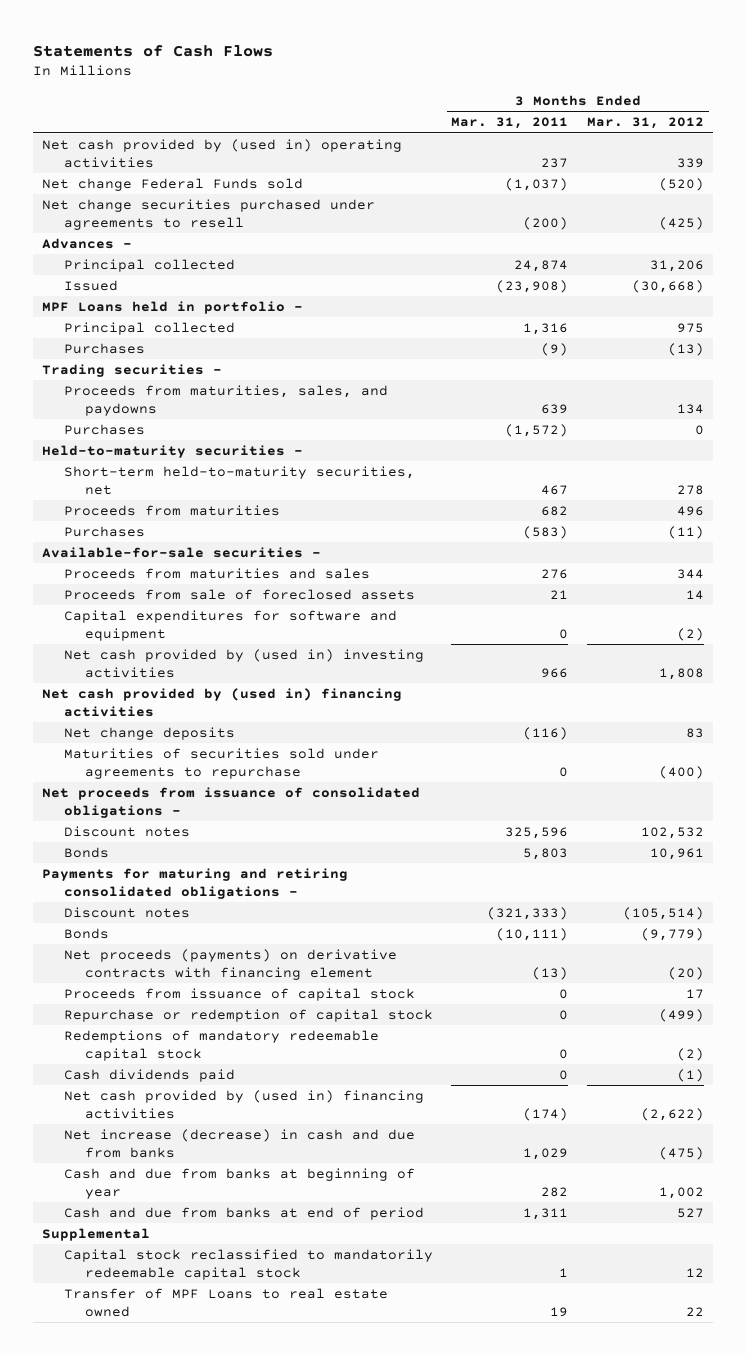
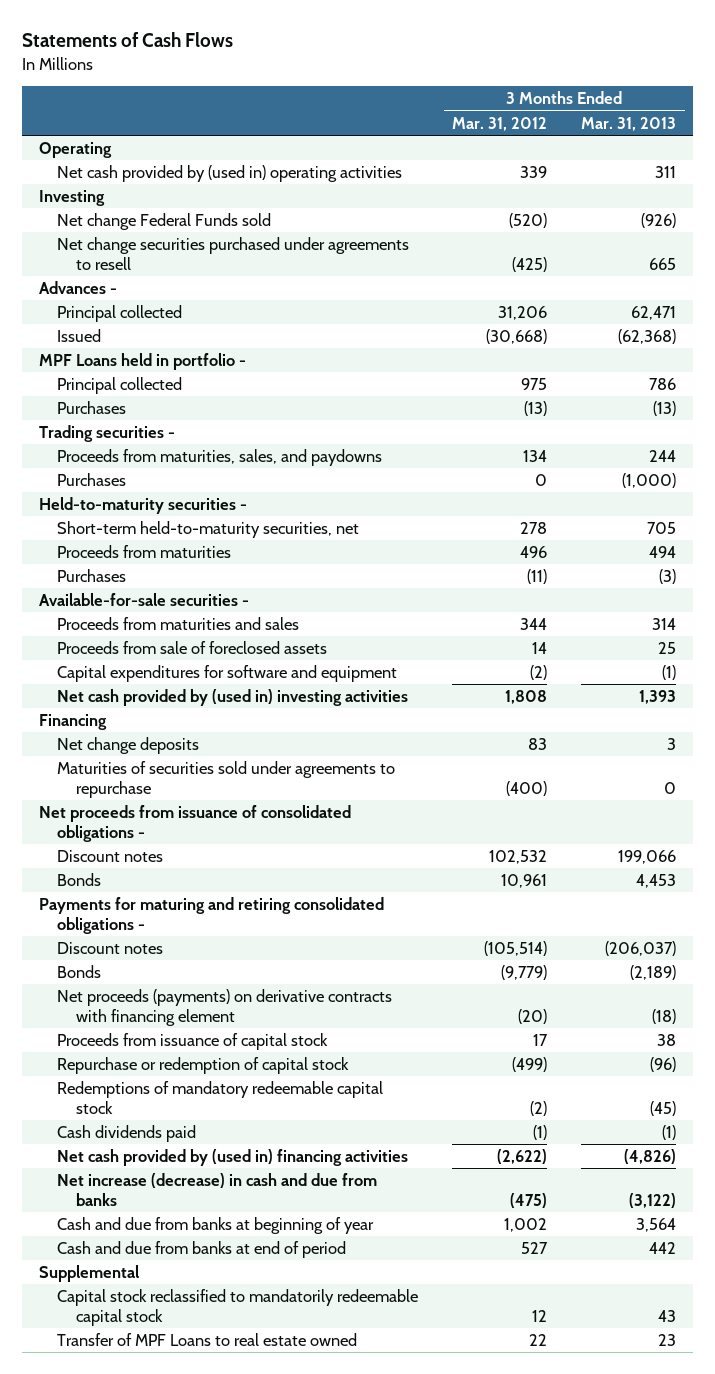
[451,117,569,130] Mar. 31, 2011 -> none
none -> [581,116,677,131] Mar. 31, 2013
none -> [38,142,112,159] Operating
none -> [38,190,105,207] Investing
[42,688,403,717] Net cash provided by (used in) financing activities -> [38,714,107,731] Financing

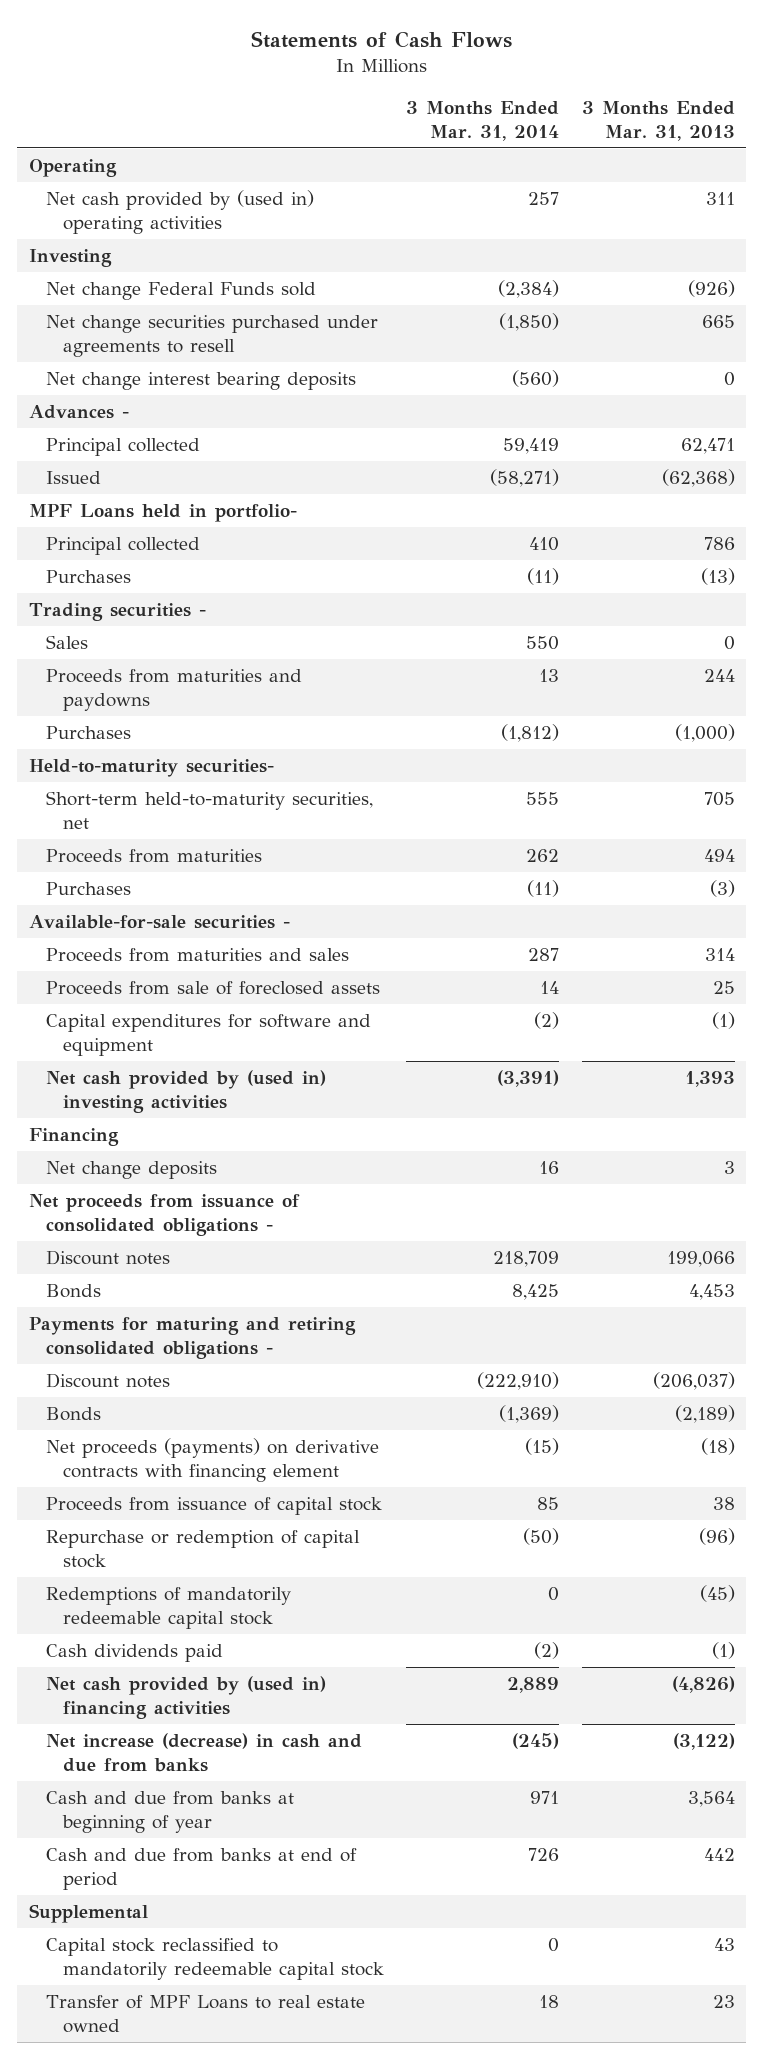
[452,116,548,131] Mar. 31, 2012 -> none
none -> [406,100,560,141] 3 Months Ended Mar. 31, 2014
none -> [45,371,356,390] Net change interest bearing deposits
[38,353,246,371] MPF Loans held in portfolio - -> [28,503,297,522] MPF Loans held in portfolio-
none -> [45,634,88,649] Sales
[57,449,383,467] Proceeds from maturities, sales, and paydowns -> [45,668,302,711] Proceeds from maturities and paydowns
[38,497,247,515] Held-to-maturity securities - -> [28,758,274,777] Held-to-maturity securities-
[57,761,396,798] Maturities of securities sold under agreements to repurchase -> none
[57,1081,384,1114] Redemptions of mandatory redeemable capital stock -> [45,1586,291,1629] Redemptions of mandatorily redeemable capital stock

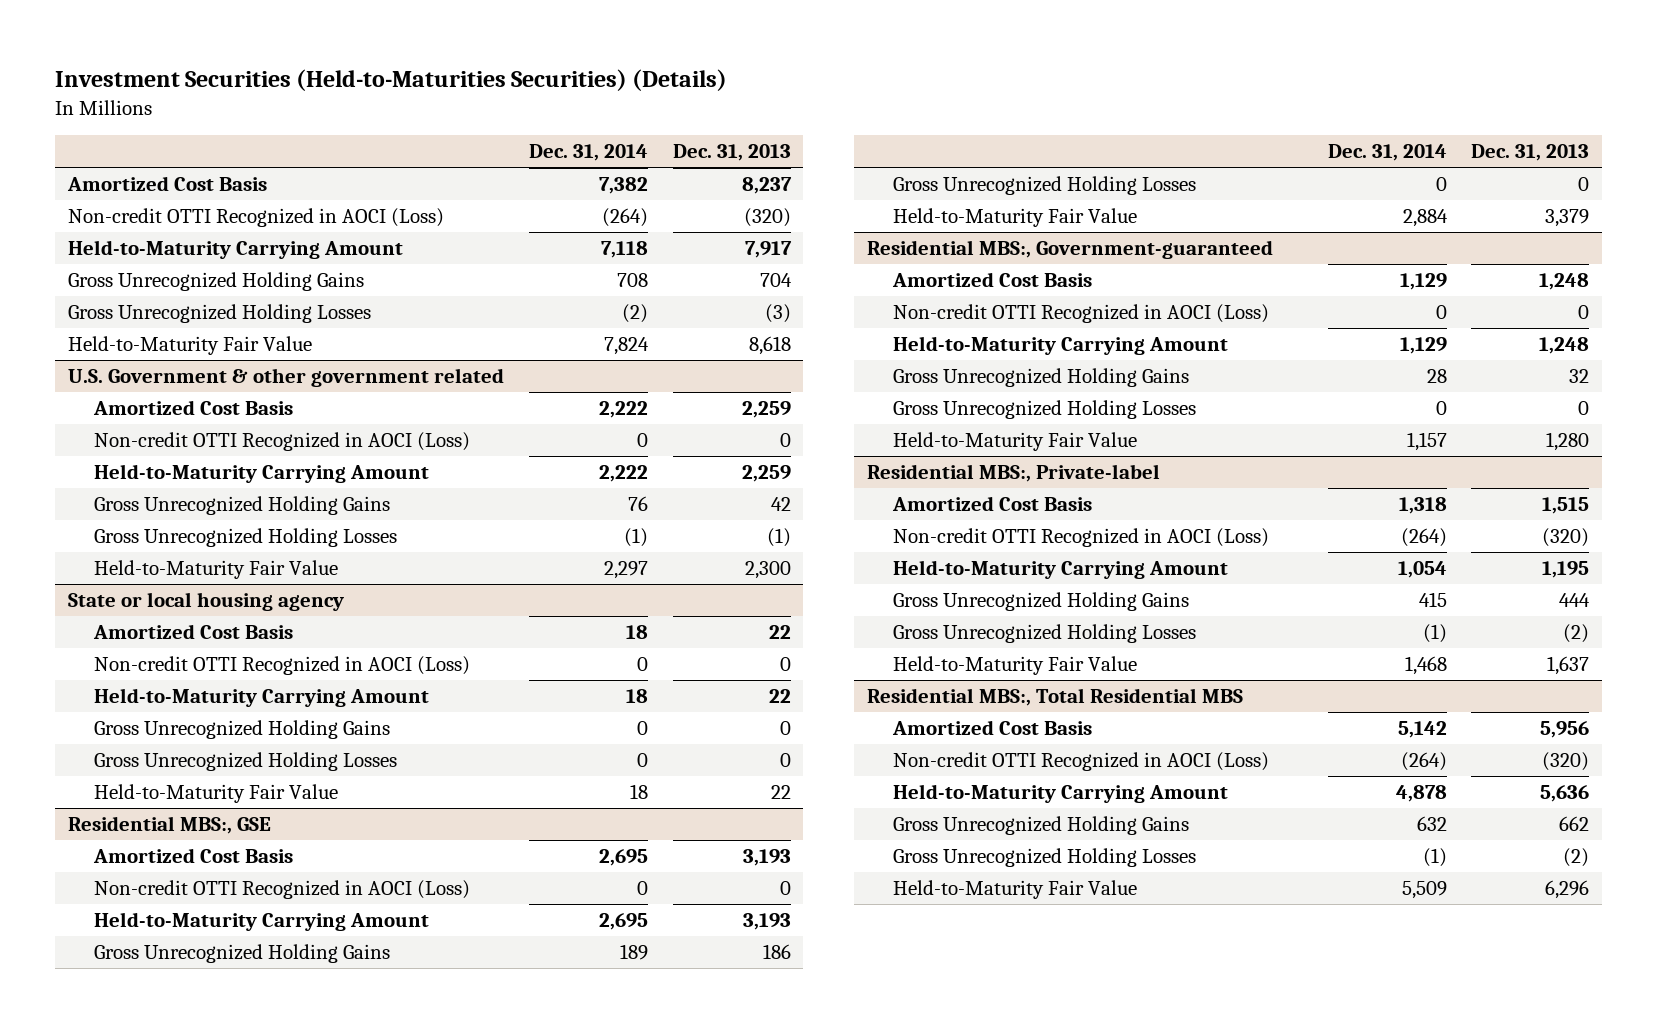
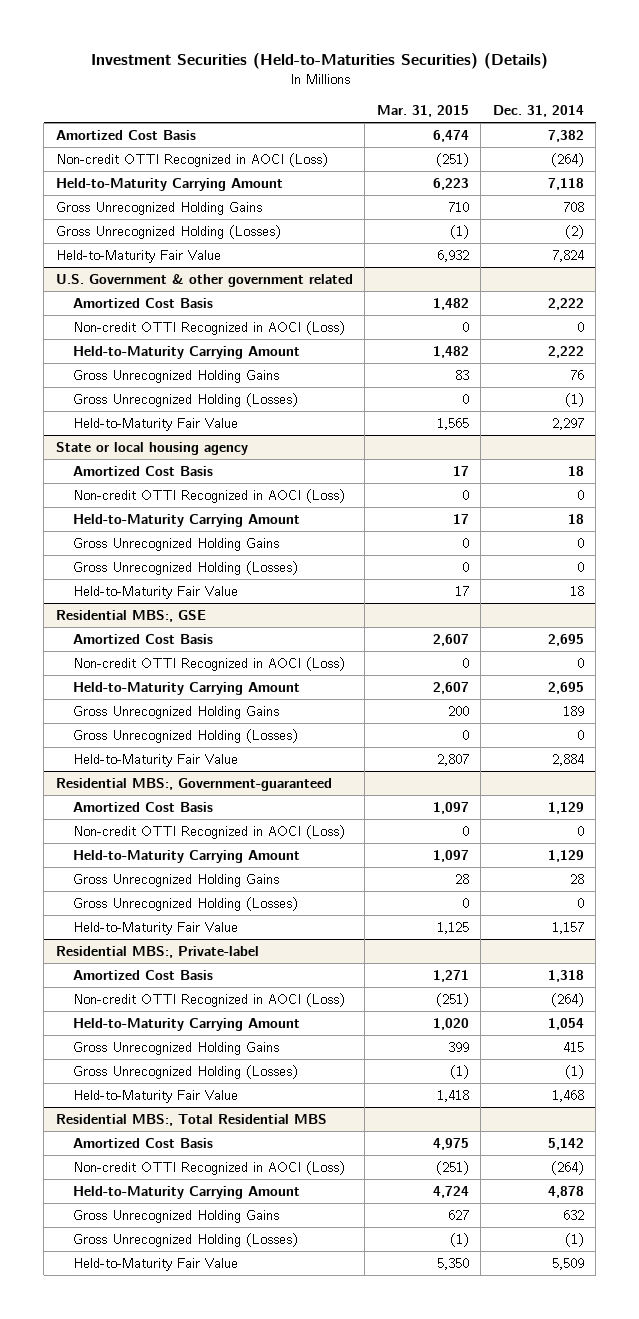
[672,143,791,161] Dec. 31, 2013 -> none
none -> [376,105,469,118] Mar. 31, 2015
[67,303,371,323] Gross Unrecognized Holding Losses -> [55,224,281,239] Gross Unrecognized Holding (Losses)
[94,527,398,547] Gross Unrecognized Holding Losses -> [73,392,299,407] Gross Unrecognized Holding (Losses)
[94,751,398,771] Gross Unrecognized Holding Losses -> [73,560,299,575] Gross Unrecognized Holding (Losses)
[892,175,1196,195] Gross Unrecognized Holding Losses -> [73,728,299,743] Gross Unrecognized Holding (Losses)
[892,399,1196,419] Gross Unrecognized Holding Losses -> [73,896,299,911] Gross Unrecognized Holding (Losses)
[892,623,1196,643] Gross Unrecognized Holding Losses -> [73,1064,299,1079] Gross Unrecognized Holding (Losses)
[892,847,1196,867] Gross Unrecognized Holding Losses -> [73,1232,299,1247] Gross Unrecognized Holding (Losses)

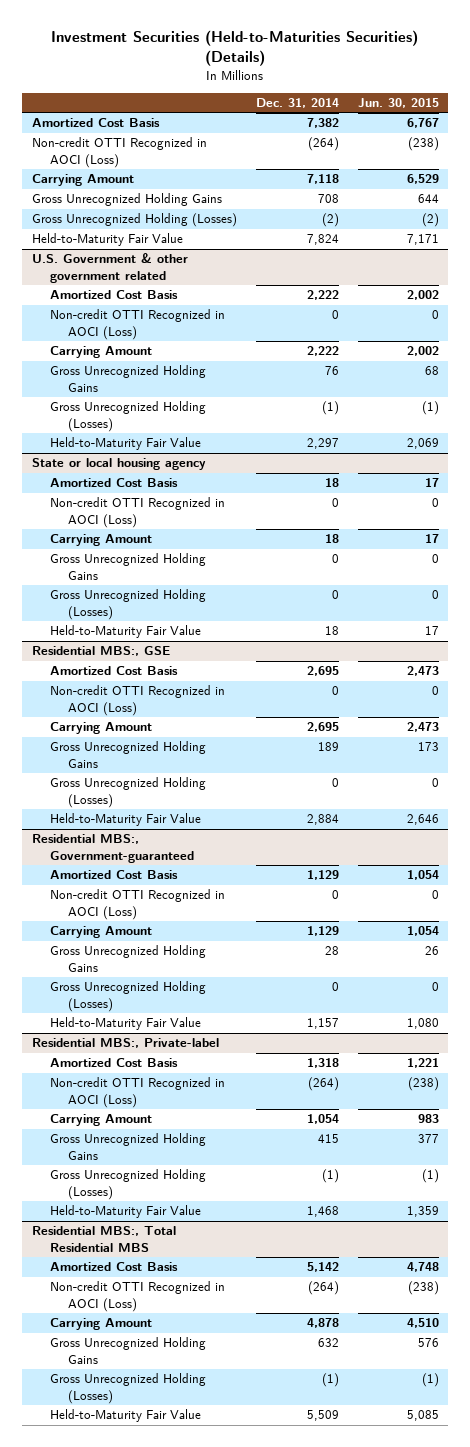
[376,105,469,118] Mar. 31, 2015 -> none
none -> [357,98,439,109] Jun. 30, 2015
[55,177,283,191] Held-to-Maturity Carrying Amount -> [31,174,134,187] Carrying Amount
[73,345,301,359] Held-to-Maturity Carrying Amount -> [49,346,152,359] Carrying Amount
[73,513,301,527] Held-to-Maturity Carrying Amount -> [49,534,152,547] Carrying Amount
[73,681,301,695] Held-to-Maturity Carrying Amount -> [49,722,152,735] Carrying Amount
[73,849,301,863] Held-to-Maturity Carrying Amount -> [49,926,152,939] Carrying Amount
[73,1017,301,1031] Held-to-Maturity Carrying Amount -> [49,1114,152,1127] Carrying Amount
[73,1185,301,1199] Held-to-Maturity Carrying Amount -> [49,1318,152,1331] Carrying Amount

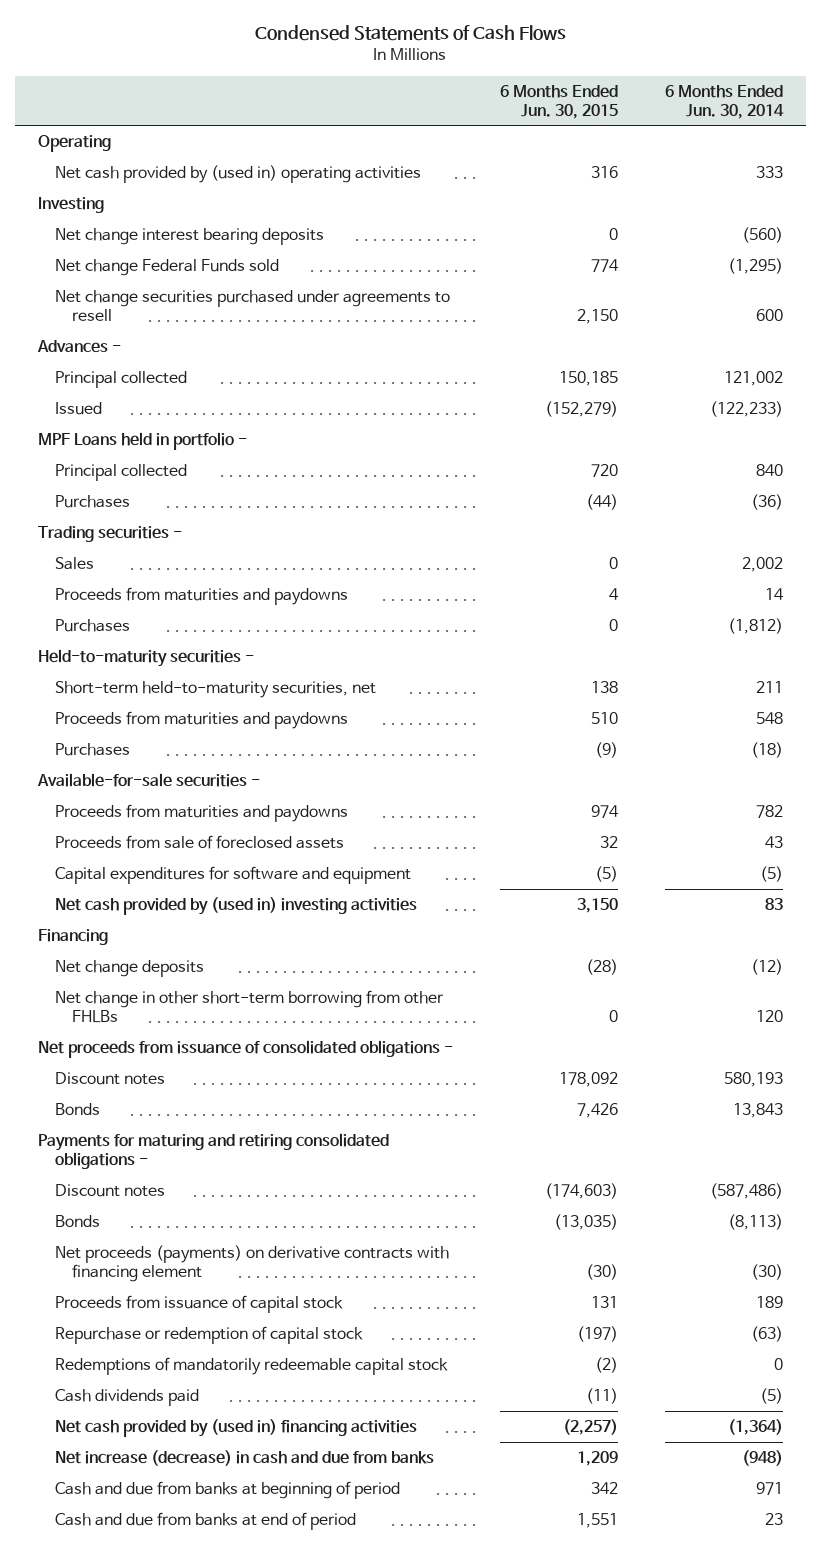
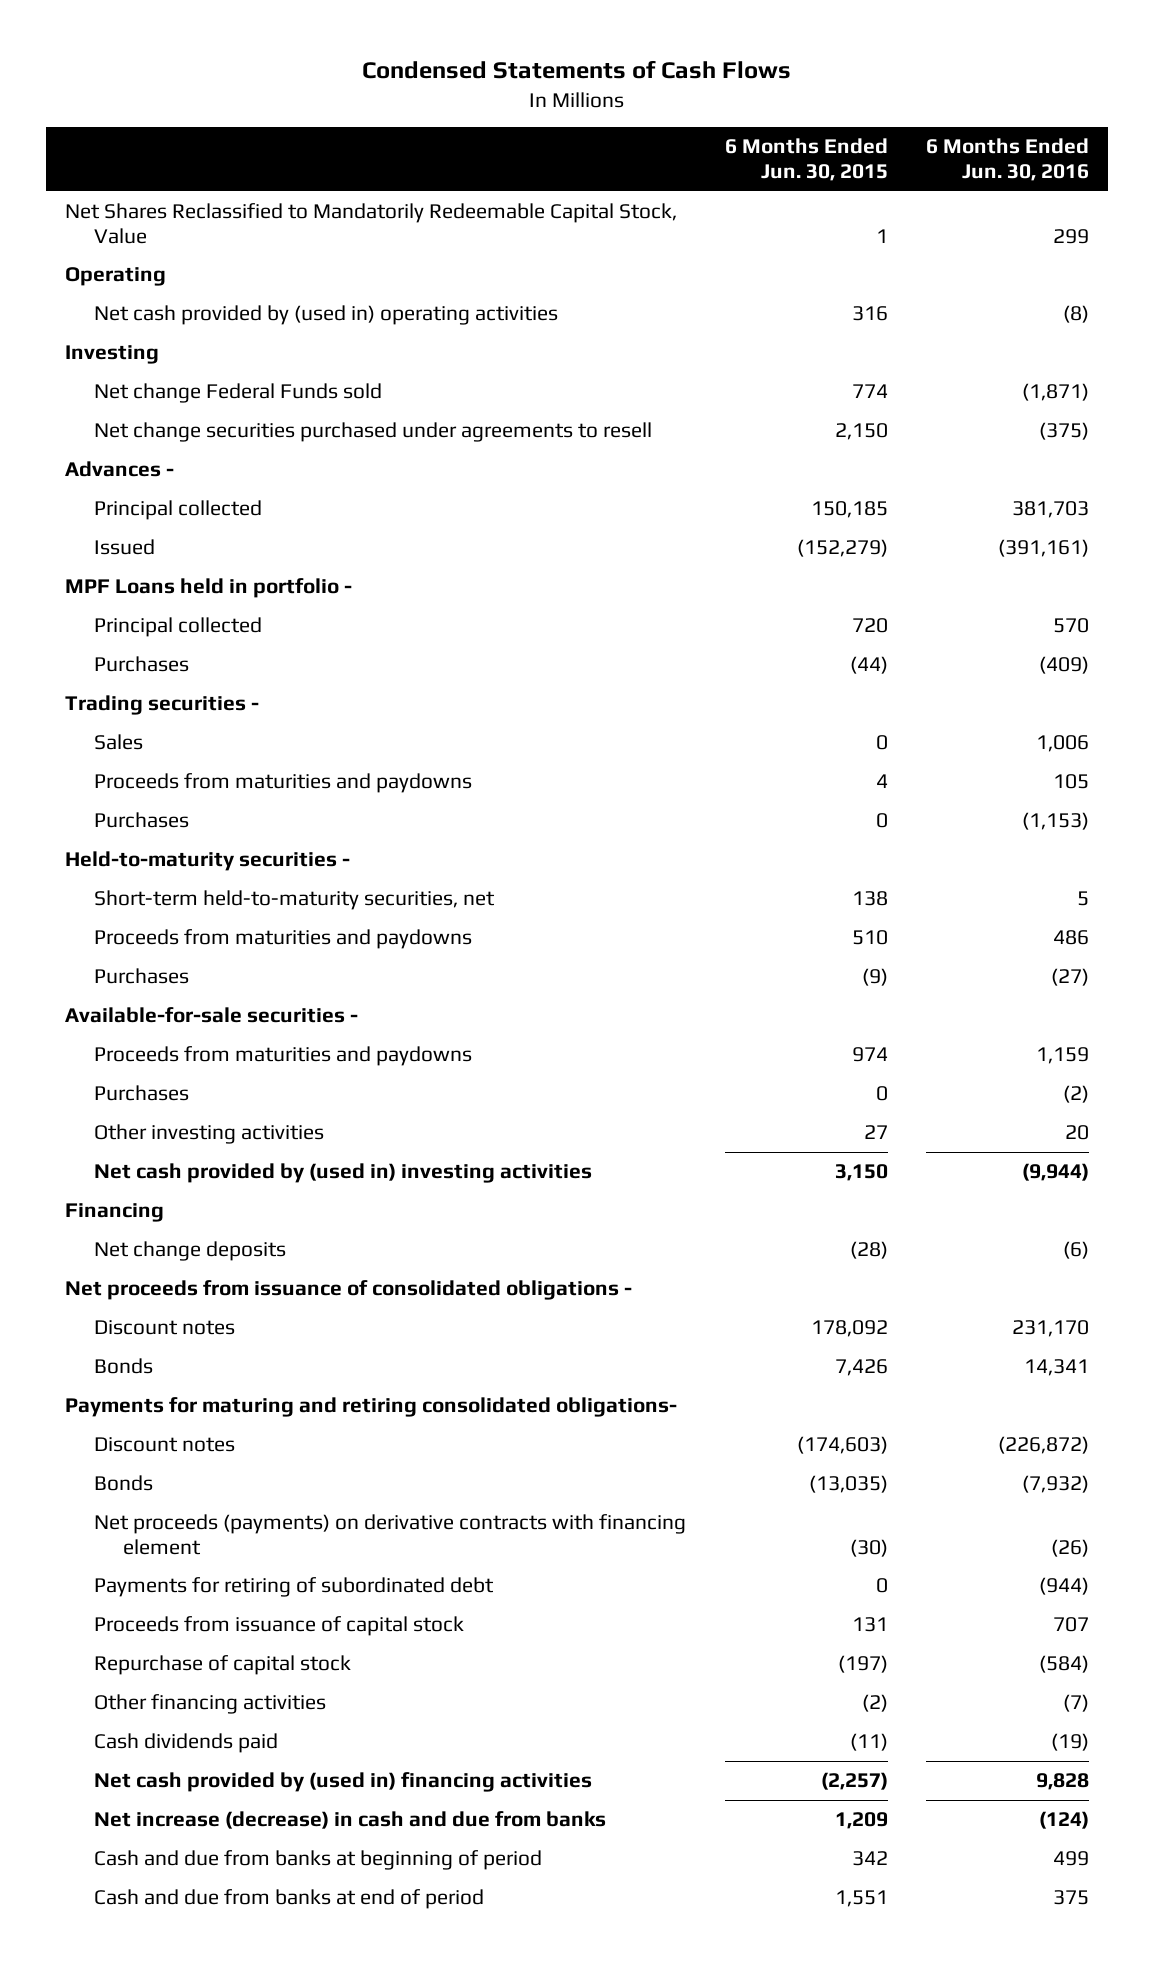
[664,84,784,119] 6 Months Ended Jun. 30, 2014 -> none
none -> [925,138,1089,182] 6 Months Ended Jun. 30, 2016
none -> [65,203,678,244] Net Shares Reclassified to Mandatorily Redeemable Capital Stock, Value
[55,227,325,245] Net change interest bearing deposits -> none
[55,834,345,849] Proceeds from sale of foreclosed assets -> none
[55,865,412,884] Capital expenditures for software and equipment -> none
none -> [94,1085,190,1102] Purchases
none -> [94,1124,325,1145] Other investing activities
[55,989,445,1023] Net change in other short-term borrowing from other FHLBs -> none
[38,1132,390,1169] Payments for maturing and retiring consolidated obligations - -> [65,1397,678,1418] Payments for maturing and retiring consolidated obligations-
none -> [94,1577,495,1598] Payments for retiring of subordinated debt
[55,1356,449,1375] Redemptions of mandatorily redeemable capital stock -> none
[55,1325,364,1344] Repurchase or redemption of capital stock -> [94,1655,352,1676] Repurchase of capital stock
none -> [94,1694,327,1715] Other financing activities

